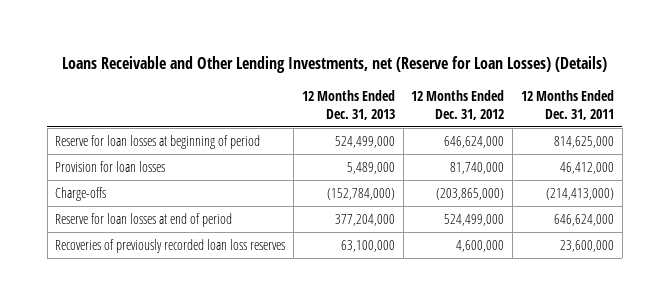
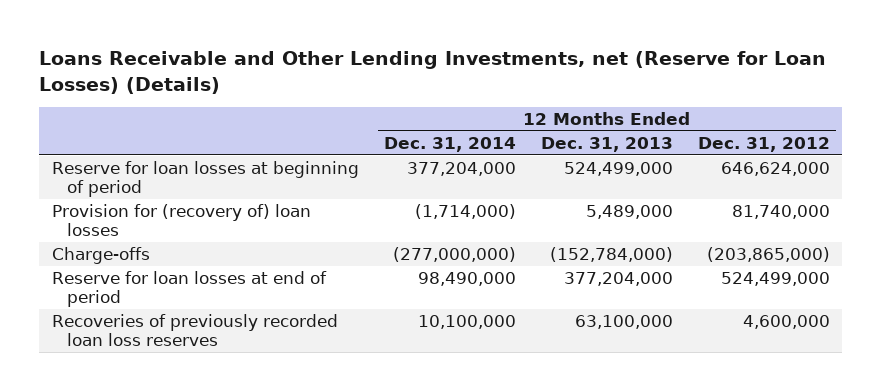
[520,89,614,120] 12 Months Ended Dec. 31, 2011 -> none
none -> [383,136,516,152] Dec. 31, 2014
[55,160,166,172] Provision for loan losses -> [51,203,311,237] Provision for (recovery of) loan losses

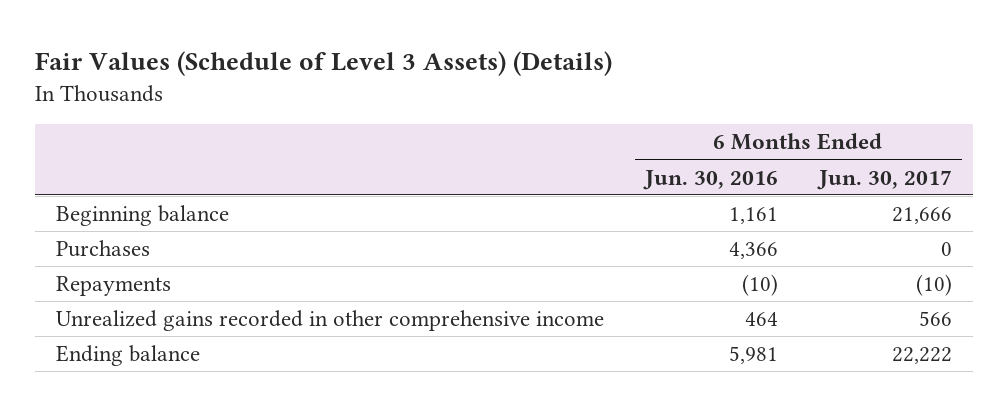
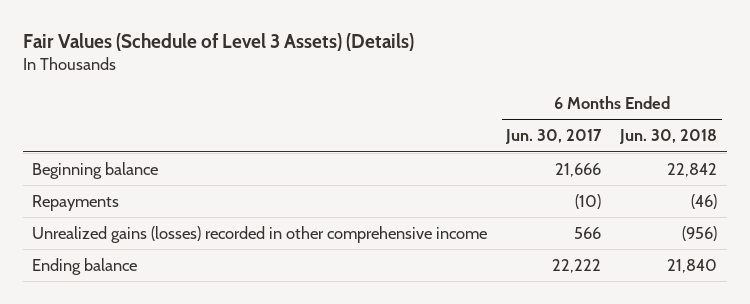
[642,169,778,190] Jun. 30, 2016 -> none
none -> [619,129,718,145] Jun. 30, 2018
[55,240,150,258] Purchases -> none
[55,310,604,332] Unrealized gains recorded in other comprehensive income -> [32,225,488,243] Unrealized gains (losses) recorded in other comprehensive income

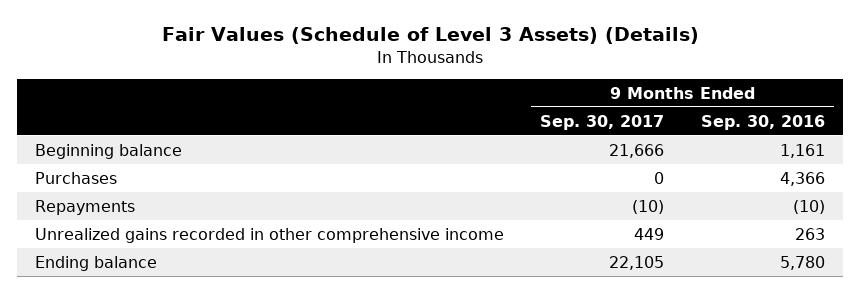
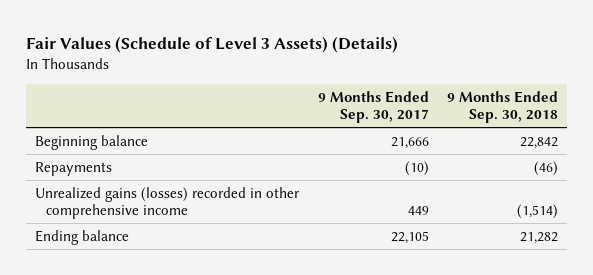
[701,114,826,130] Sep. 30, 2016 -> none
none -> [446,91,558,124] 9 Months Ended Sep. 30, 2018
[34,171,117,184] Purchases -> none
[34,227,504,243] Unrealized gains recorded in other comprehensive income -> [35,186,301,219] Unrealized gains (losses) recorded in other comprehensive income

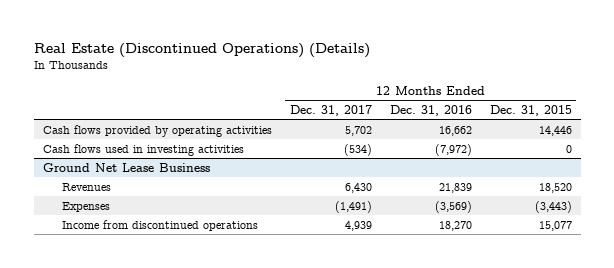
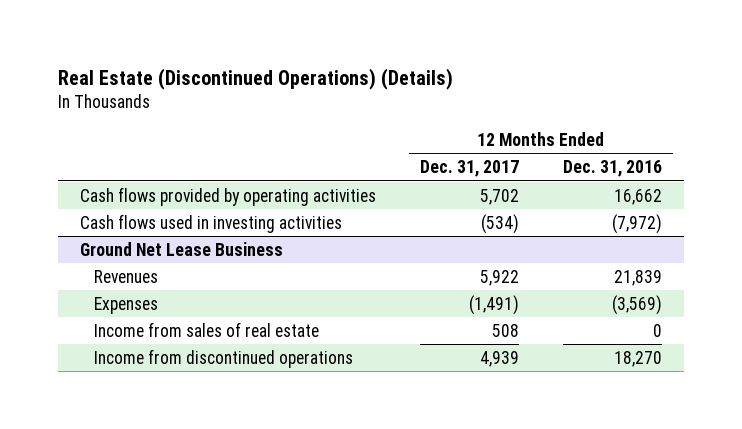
[489,104,572,116] Dec. 31, 2015 -> none
[344,182,372,193] 6,430 -> [479,269,519,286] 5,922
none -> [93,321,319,337] Income from sales of real estate

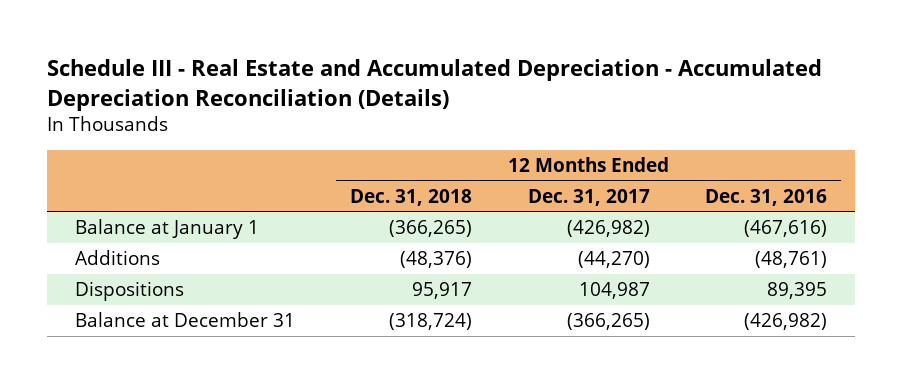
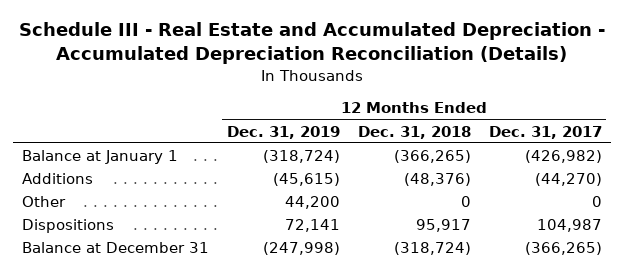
[705,188,828,206] Dec. 31, 2016 -> none
none -> [226,125,340,139] Dec. 31, 2019
none -> [21,196,66,208] Other

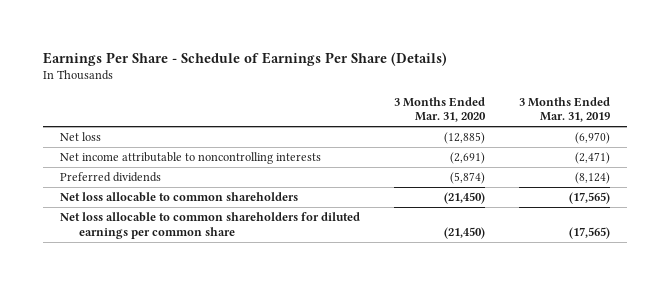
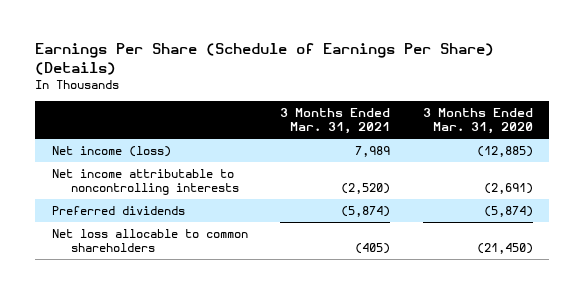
[43,51,448,66] Earnings Per Share - Schedule of Earnings Per Share (Details) -> [35,43,495,75] Earnings Per Share (Schedule of Earnings Per Share) (Details)
[519,96,611,123] 3 Months Ended Mar. 31, 2019 -> none
none -> [280,108,391,135] 3 Months Ended Mar. 31, 2021
[60,132,102,142] Net loss -> [51,146,171,158] Net income (loss)
[60,212,361,239] Net loss allocable to common shareholders for diluted earnings per common share -> none

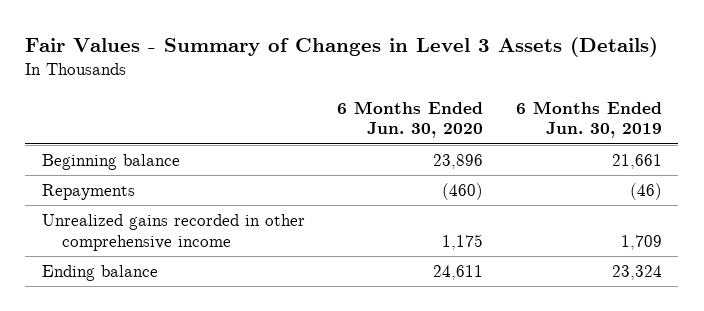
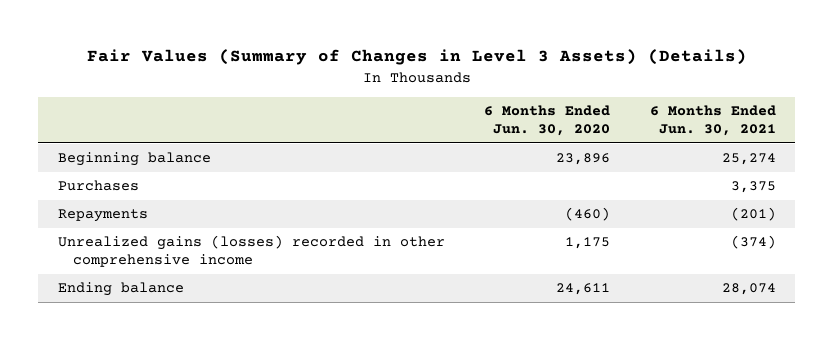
[25,37,659,58] Fair Values - Summary of Changes in Level 3 Assets (Details) -> [86,49,747,66] Fair Values (Summary of Changes in Level 3 Assets) (Details)
[516,100,663,139] 6 Months Ended Jun. 30, 2019 -> none
none -> [649,105,776,137] 6 Months Ended Jun. 30, 2021
none -> [57,180,139,192] Purchases
[41,214,305,251] Unrealized gains recorded in other comprehensive income -> [57,235,445,268] Unrealized gains (losses) recorded in other comprehensive income

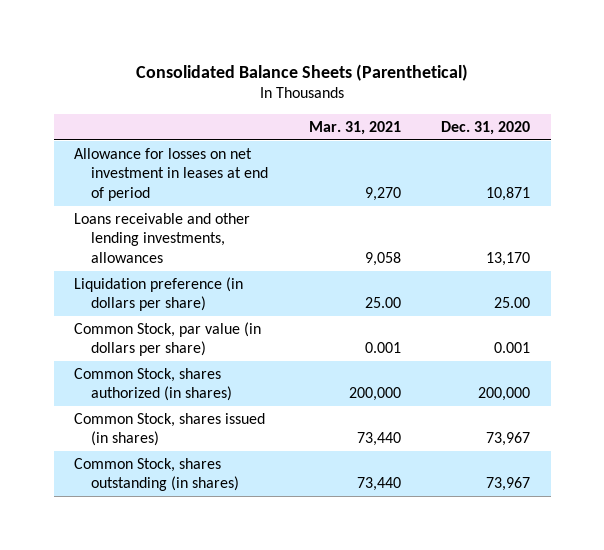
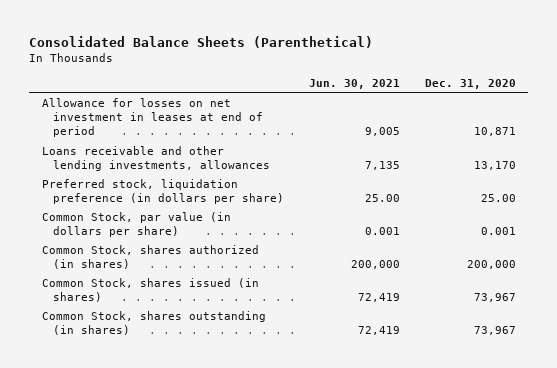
[308,120,401,135] Mar. 31, 2021 -> none
none -> [308,78,400,89] Jun. 30, 2021
[73,276,243,312] Liquidation preference (in dollars per share) -> [41,178,285,205] Preferred stock, liquidation preference (in dollars per share)

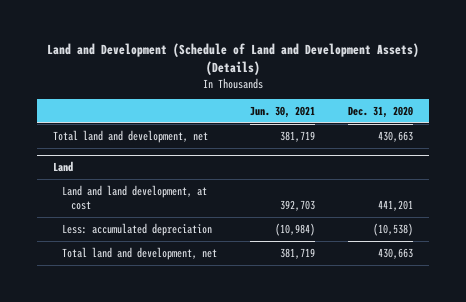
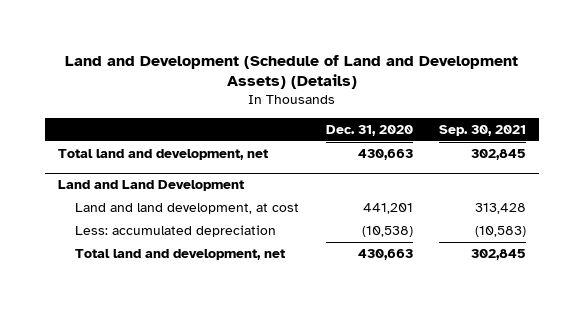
[249,105,315,118] Jun. 30, 2021 -> none
none -> [439,124,527,136] Sep. 30, 2021
[53,161,74,173] Land -> [58,180,245,192] Land and Land Development

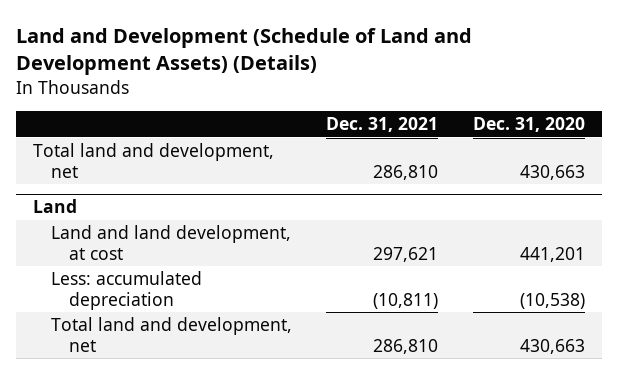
[439,124,527,136] Sep. 30, 2021 -> none
none -> [326,117,439,133] Dec. 31, 2021
[58,180,245,192] Land and Land Development -> [33,199,78,214] Land

